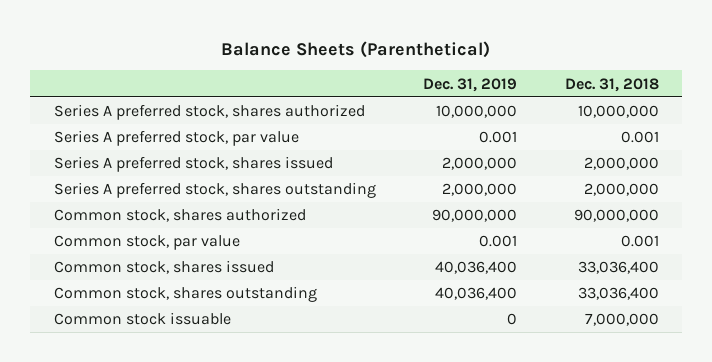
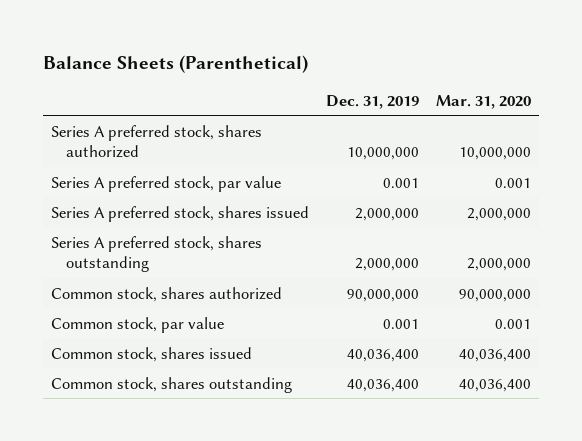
[564,77,659,92] Dec. 31, 2018 -> none
none -> [435,94,531,109] Mar. 31, 2020
[53,312,231,326] Common stock issuable -> none

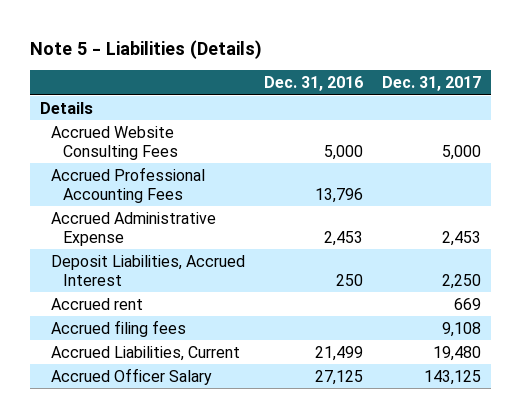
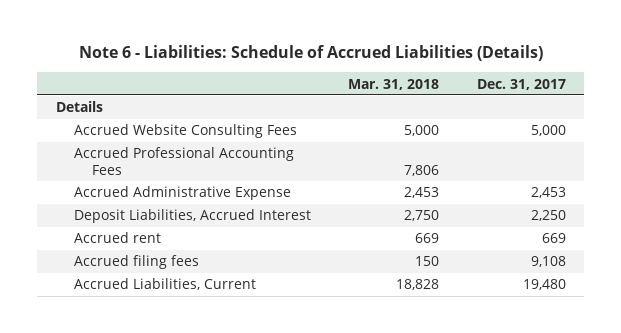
[29,39,262,59] Note 5 - Liabilities (Details) -> [78,45,543,62] Note 6 - Liabilities: Schedule of Accrued Liabilities (Details)
[264,76,364,92] Dec. 31, 2016 -> none
none -> [348,78,440,90] Mar. 31, 2018
[51,367,213,385] Accrued Officer Salary -> none

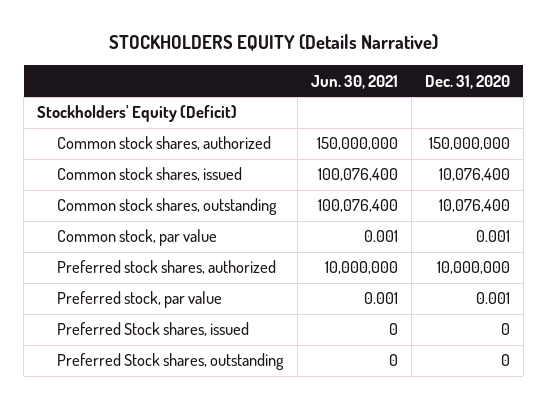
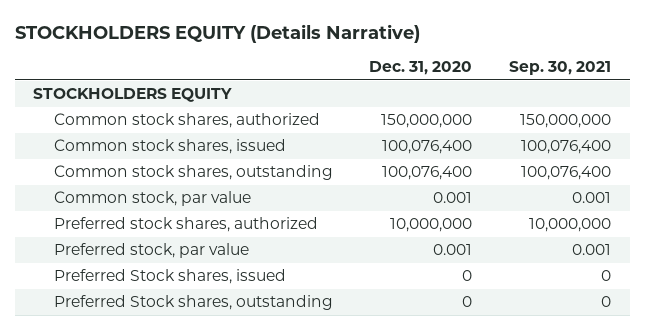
[311,74,399,89] Jun. 30, 2021 -> none
none -> [509,61,612,76] Sep. 30, 2021
[37,105,238,123] Stockholders' Equity (Deficit) -> [33,88,233,103] STOCKHOLDERS EQUITY
[438,168,510,182] 10,076,400 -> [382,140,473,155] 100,076,400
[438,199,510,213] 10,076,400 -> [382,166,473,181] 100,076,400

